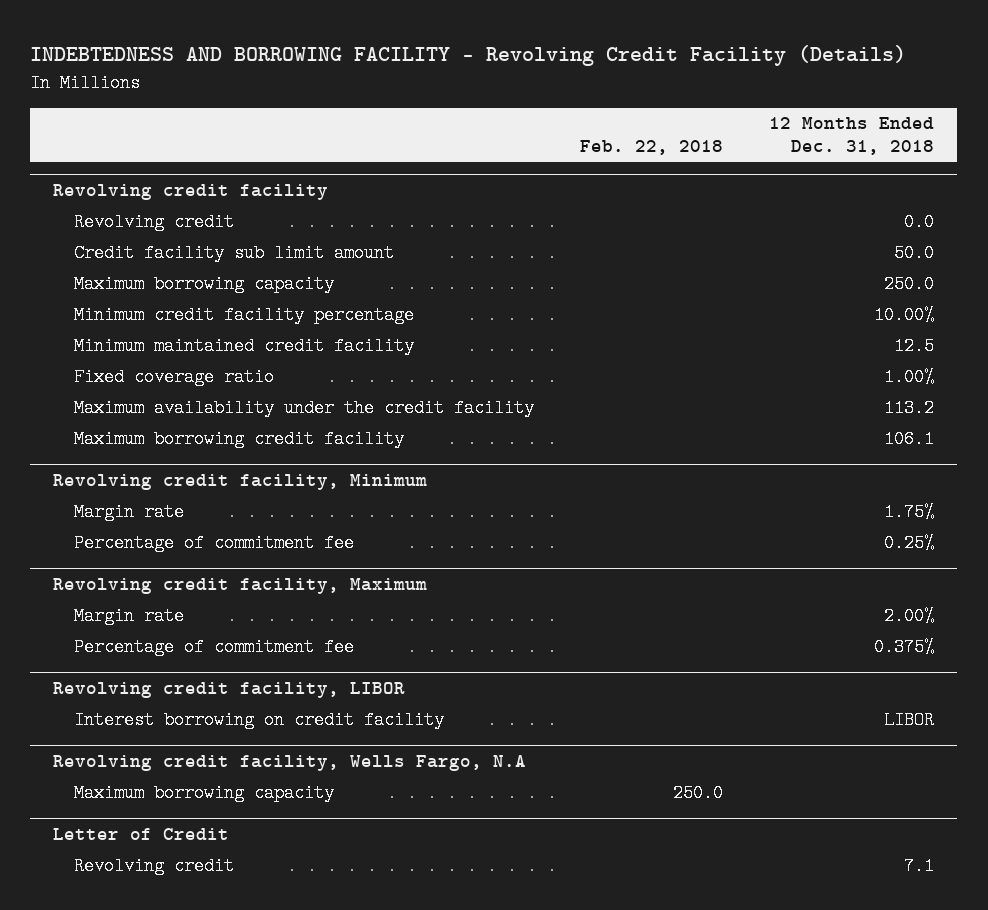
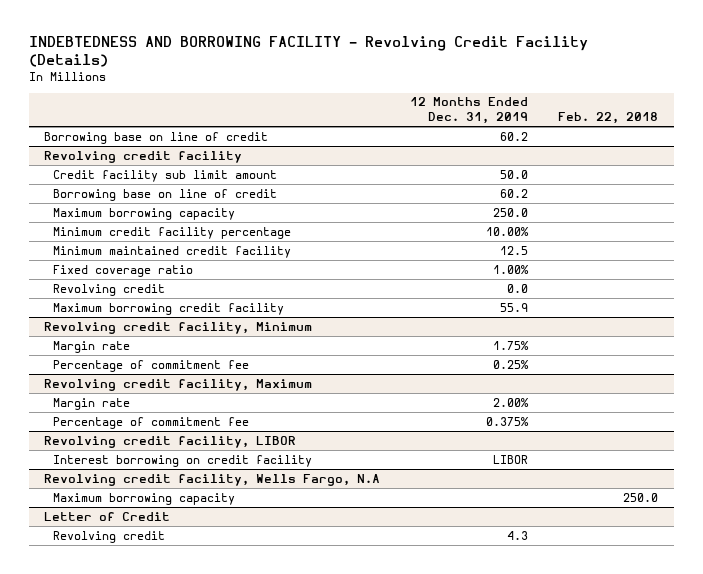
[769,117,935,156] 12 Months Ended Dec. 31, 2018 -> none
none -> [410,97,529,125] 12 Months Ended Dec. 31, 2019
none -> [44,131,269,144] Borrowing base on line of credit
none -> [53,188,278,201] Borrowing base on line of credit
[74,398,535,417] Maximum availability under the credit facility -> none
[74,212,235,231] Revolving credit -> [53,283,166,296] Revolving credit

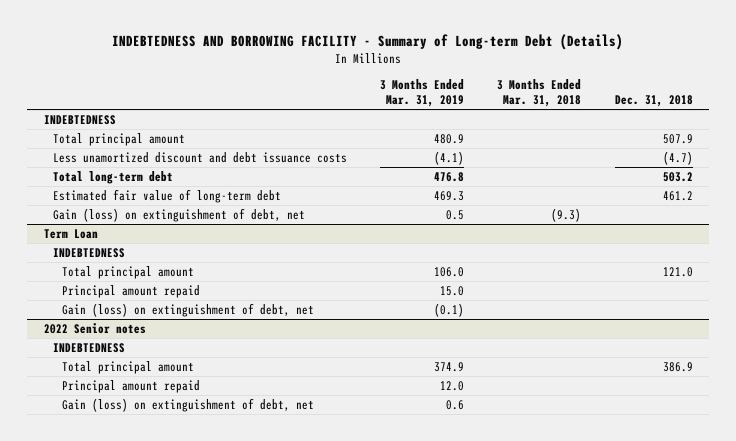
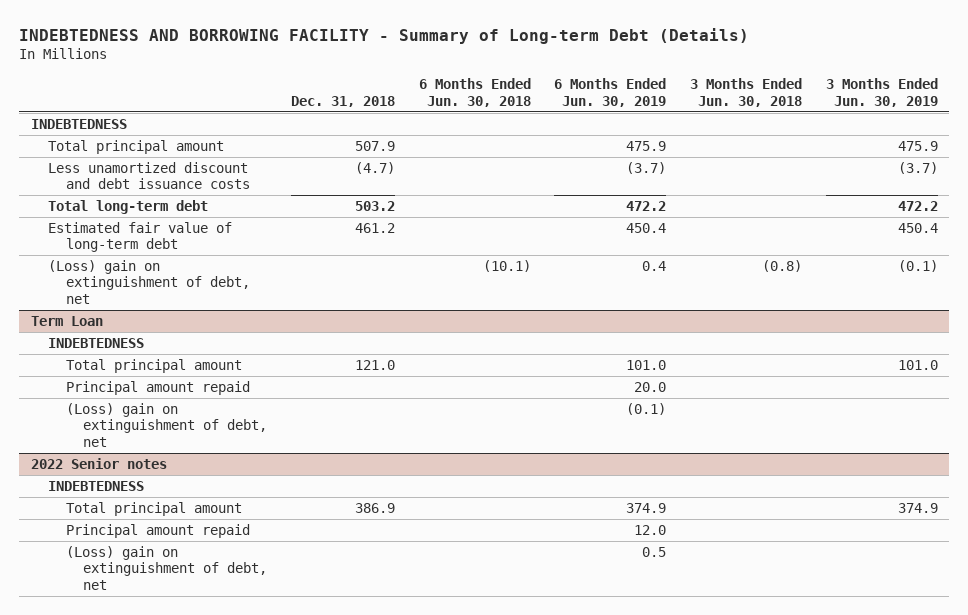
[380,79,465,108] 3 Months Ended Mar. 31, 2019 -> none
[497,79,582,108] 3 Months Ended Mar. 31, 2018 -> none
none -> [418,78,531,107] 6 Months Ended Jun. 30, 2018
none -> [554,78,667,107] 6 Months Ended Jun. 30, 2019
none -> [689,78,802,107] 3 Months Ended Jun. 30, 2018
none -> [825,78,938,107] 3 Months Ended Jun. 30, 2019
[52,207,305,222] Gain (loss) on extinguishment of debt, net -> [48,260,250,304] (Loss) gain on extinguishment of debt, net
[61,302,314,317] Gain (loss) on extinguishment of debt, net -> [65,403,268,447] (Loss) gain on extinguishment of debt, net
[61,397,314,412] Gain (loss) on extinguishment of debt, net -> [65,546,268,590] (Loss) gain on extinguishment of debt, net

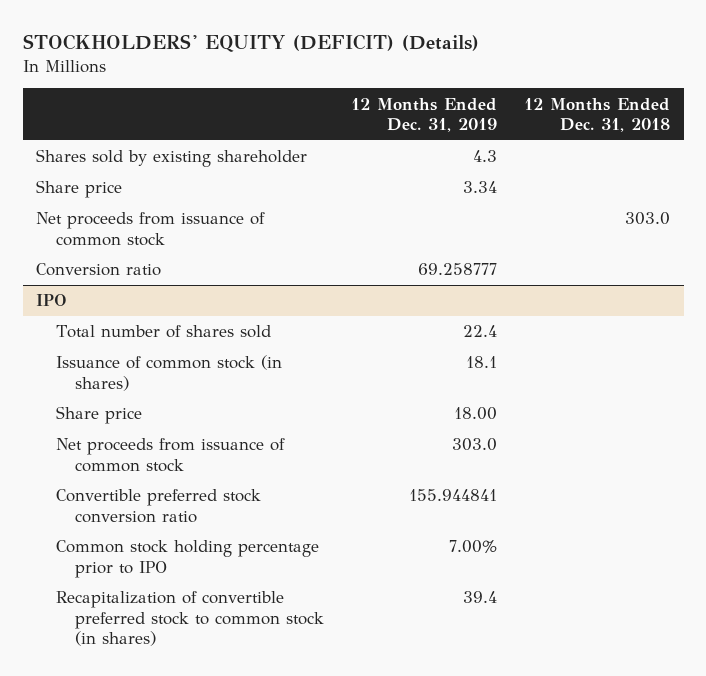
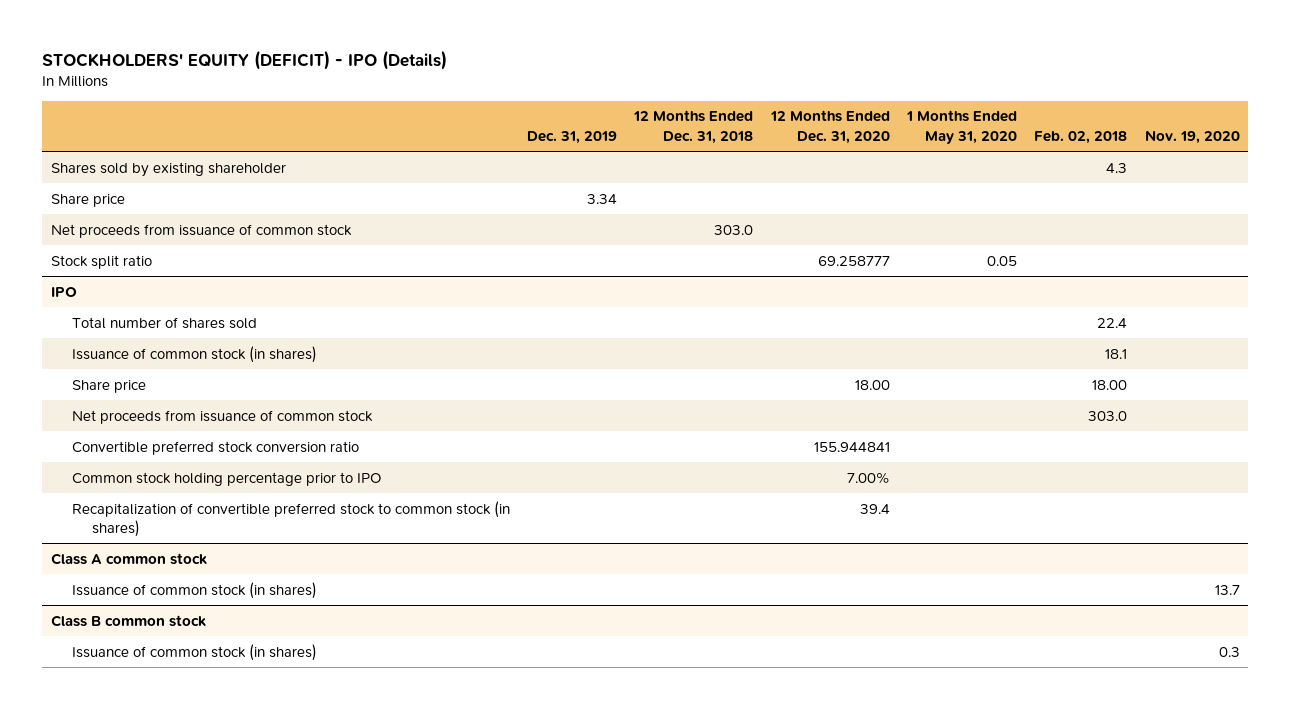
[22,33,479,52] STOCKHOLDERS' EQUITY (DEFICIT) (Details) -> [42,49,448,70] STOCKHOLDERS' EQUITY (DEFICIT) - IPO (Details)
[351,97,498,132] 12 Months Ended Dec. 31, 2019 -> none
none -> [526,130,617,144] Dec. 31, 2019
none -> [769,110,890,144] 12 Months Ended Dec. 31, 2020
none -> [905,110,1017,144] 1 Months Ended May 31, 2020
none -> [1034,130,1128,144] Feb. 02, 2018
none -> [1144,130,1240,144] Nov. 19, 2020
[36,263,162,277] Conversion ratio -> [51,254,153,269] Stock split ratio
none -> [51,552,208,565] Class A common stock
none -> [71,581,317,599] Issuance of common stock (in shares)
none -> [51,614,207,627] Class B common stock
none -> [71,643,317,661] Issuance of common stock (in shares)

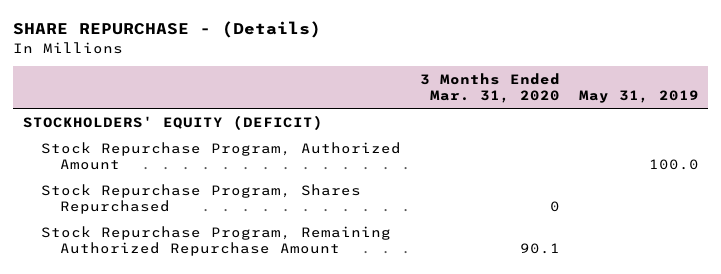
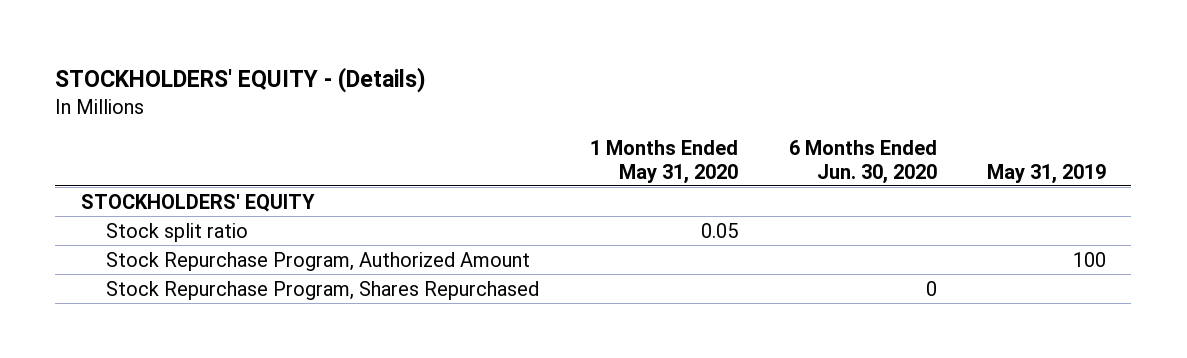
[13,21,322,39] SHARE REPURCHASE - (Details) -> [55,66,427,93] STOCKHOLDERS' EQUITY - (Details)
[419,72,560,103] 3 Months Ended Mar. 31, 2020 -> none
none -> [589,140,738,184] 1 Months Ended May 31, 2020
none -> [788,140,937,184] 6 Months Ended Jun. 30, 2020
[22,114,323,130] STOCKHOLDERS' EQUITY (DEFICIT) -> [80,193,315,212] STOCKHOLDERS' EQUITY
none -> [106,222,249,242] Stock split ratio
[648,158,699,170] 100.0 -> [1073,251,1107,267] 100
[41,225,392,256] Stock Repurchase Program, Remaining Authorized Repurchase Amount -> none

